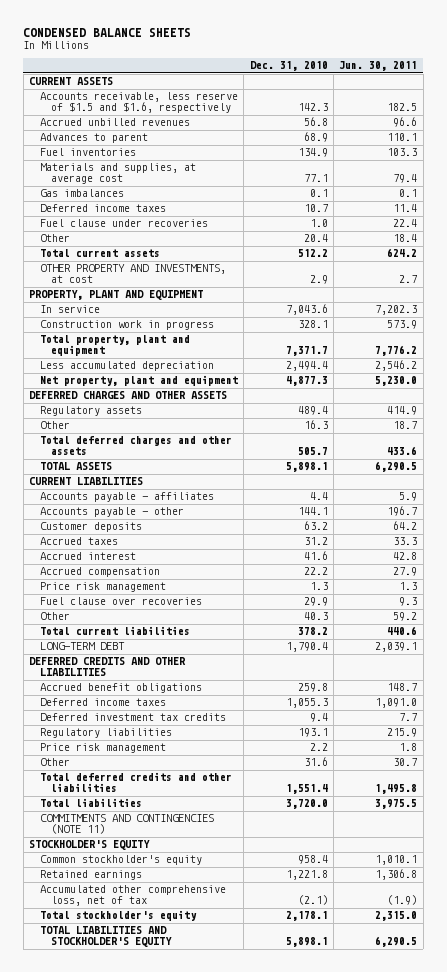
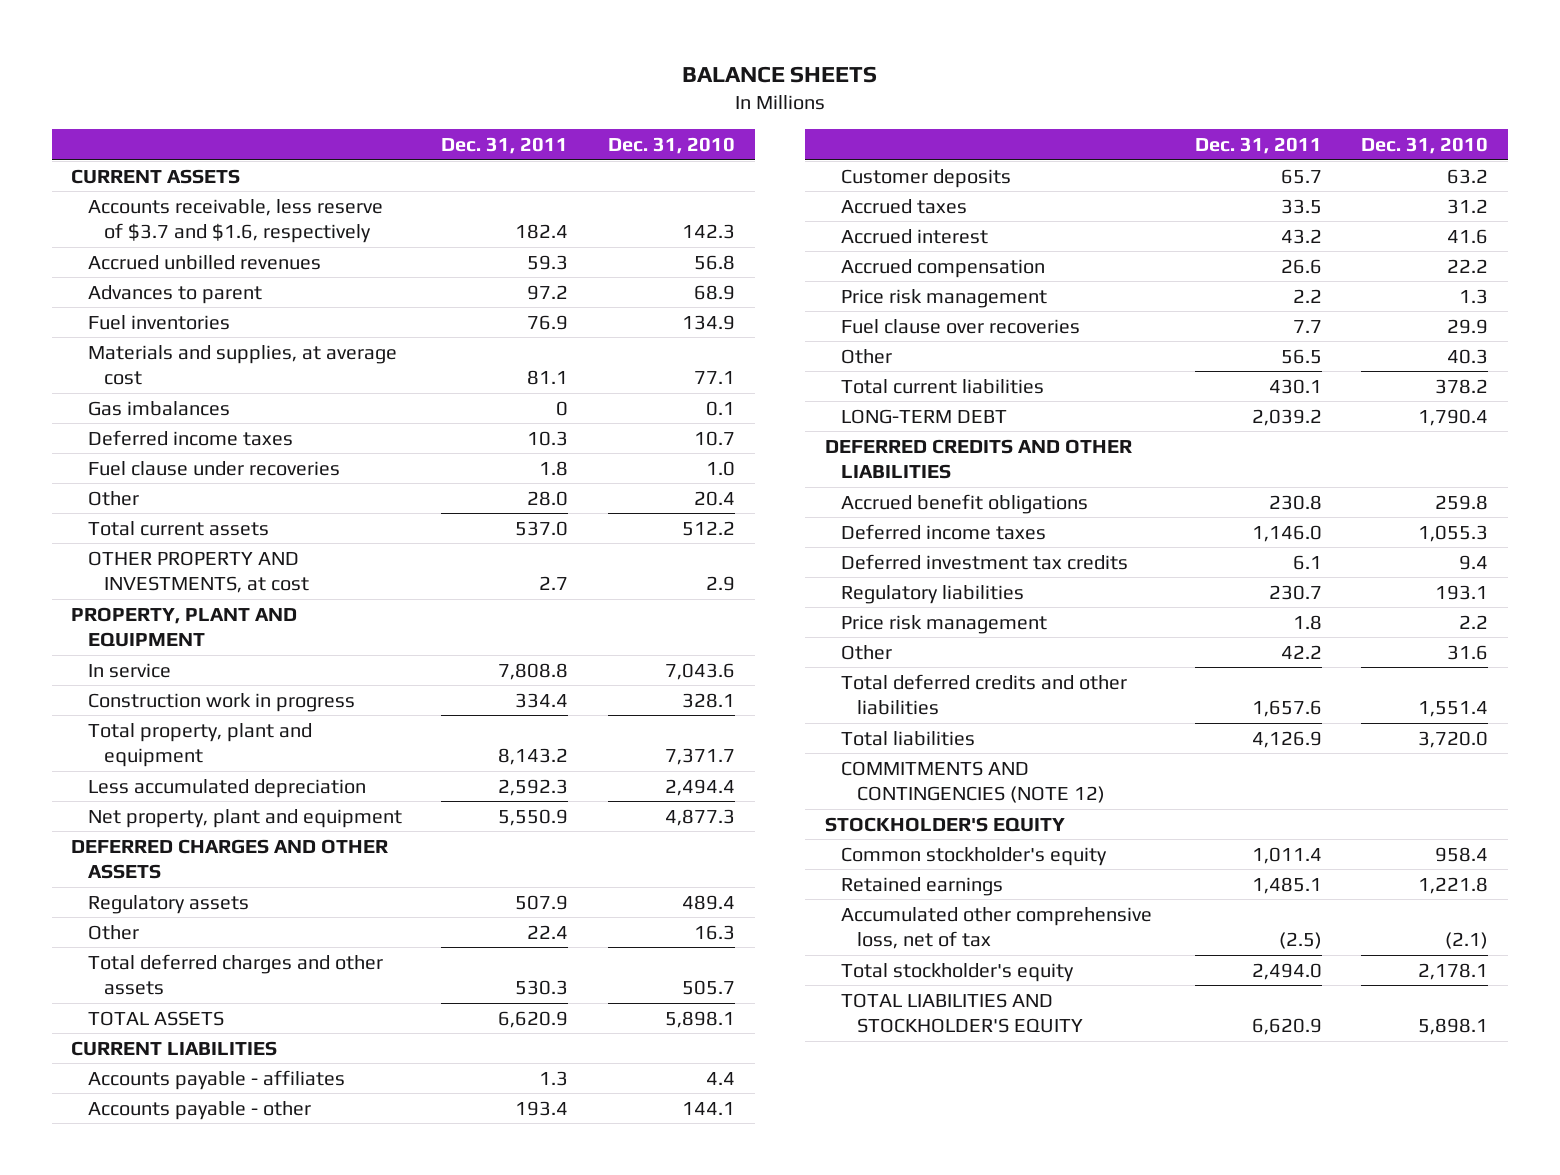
[23,28,192,38] CONDENSED BALANCE SHEETS -> [681,66,877,84] BALANCE SHEETS
[339,61,418,72] Jun. 30, 2011 -> none
none -> [441,136,569,154] Dec. 31, 2011
[40,92,239,114] Accounts receivable, less reserve of $1.5 and $1.6, respectively -> [87,198,383,244] Accounts receivable, less reserve of $3.7 and $1.6, respectively
[40,814,215,835] COMMITMENTS AND CONTINGENCIES (NOTE 11) -> [840,760,1106,804] COMMITMENTS AND CONTINGENCIES (NOTE 12)

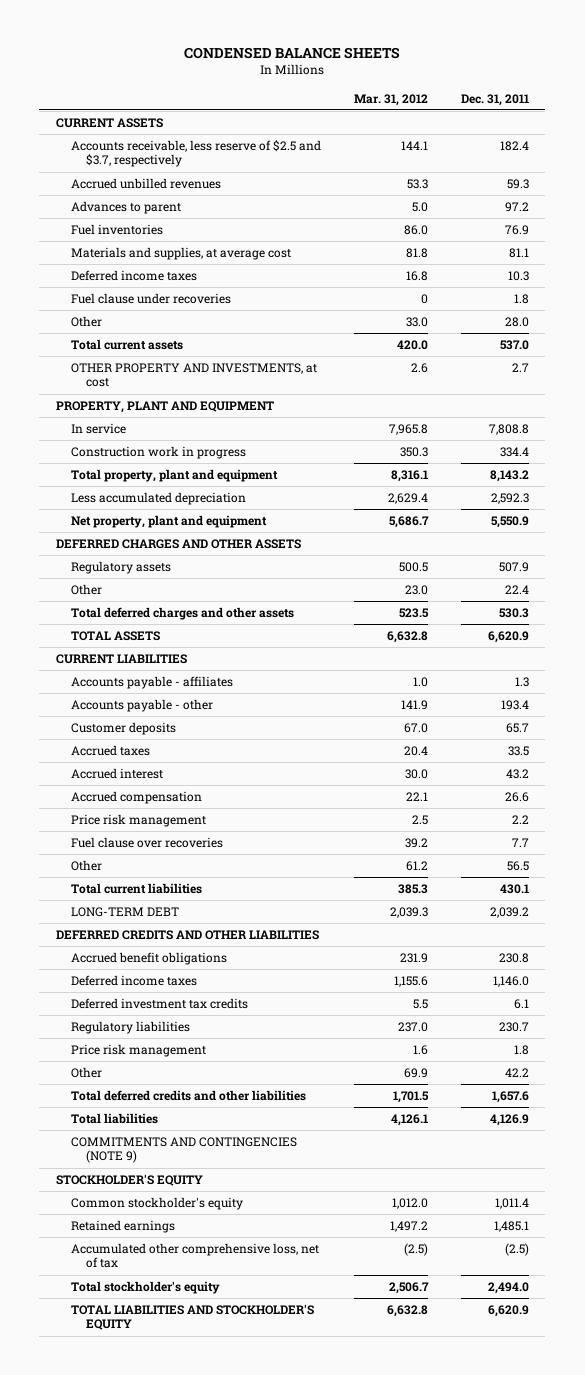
[681,66,877,84] BALANCE SHEETS -> [184,47,401,60] CONDENSED BALANCE SHEETS
[608,136,736,154] Dec. 31, 2010 -> none
none -> [353,93,428,106] Mar. 31, 2012
[87,198,383,244] Accounts receivable, less reserve of $3.7 and $1.6, respectively -> [70,139,321,168] Accounts receivable, less reserve of $2.5 and $3.7, respectively
[87,400,230,416] Gas imbalances -> none
[840,760,1106,804] COMMITMENTS AND CONTINGENCIES (NOTE 12) -> [70,1136,297,1164] COMMITMENTS AND CONTINGENCIES (NOTE 9)

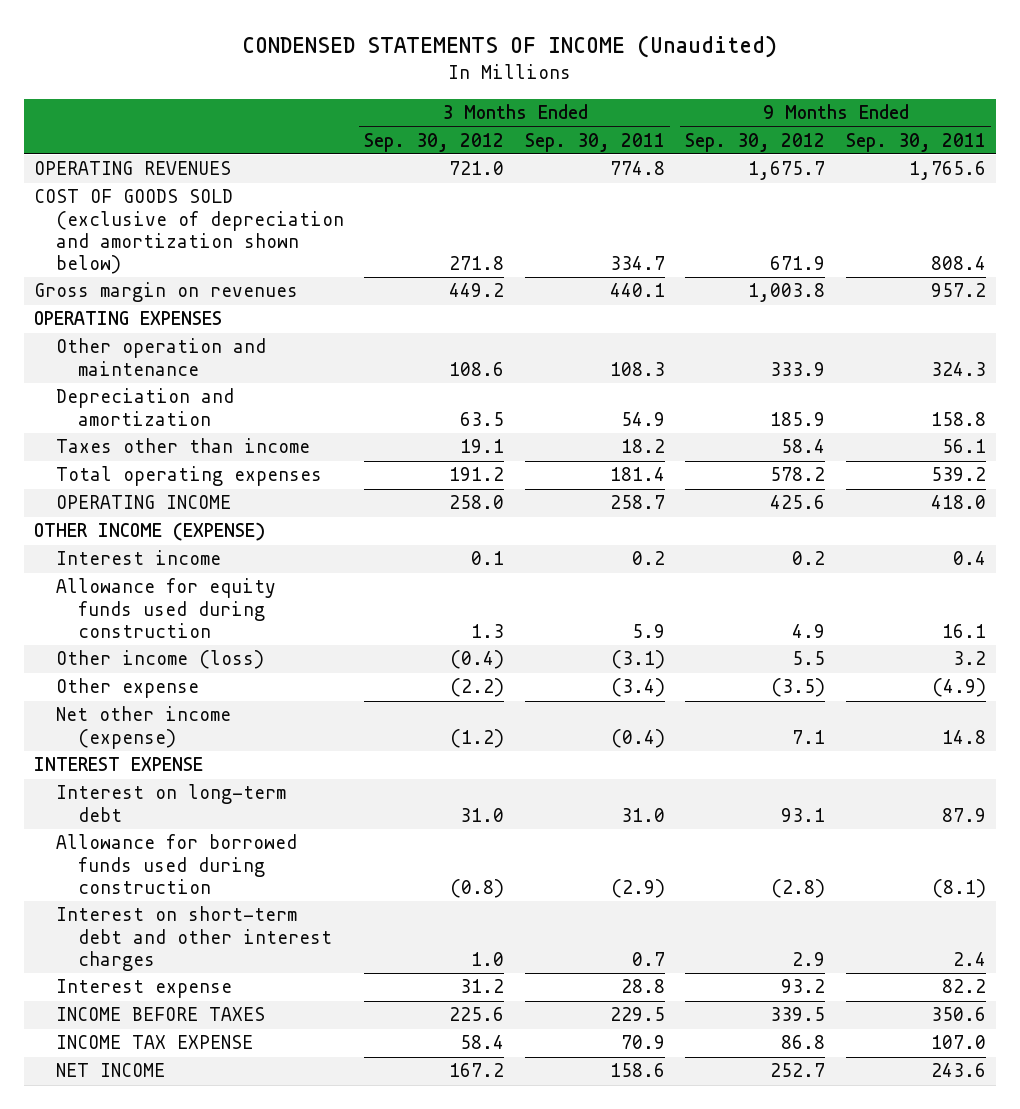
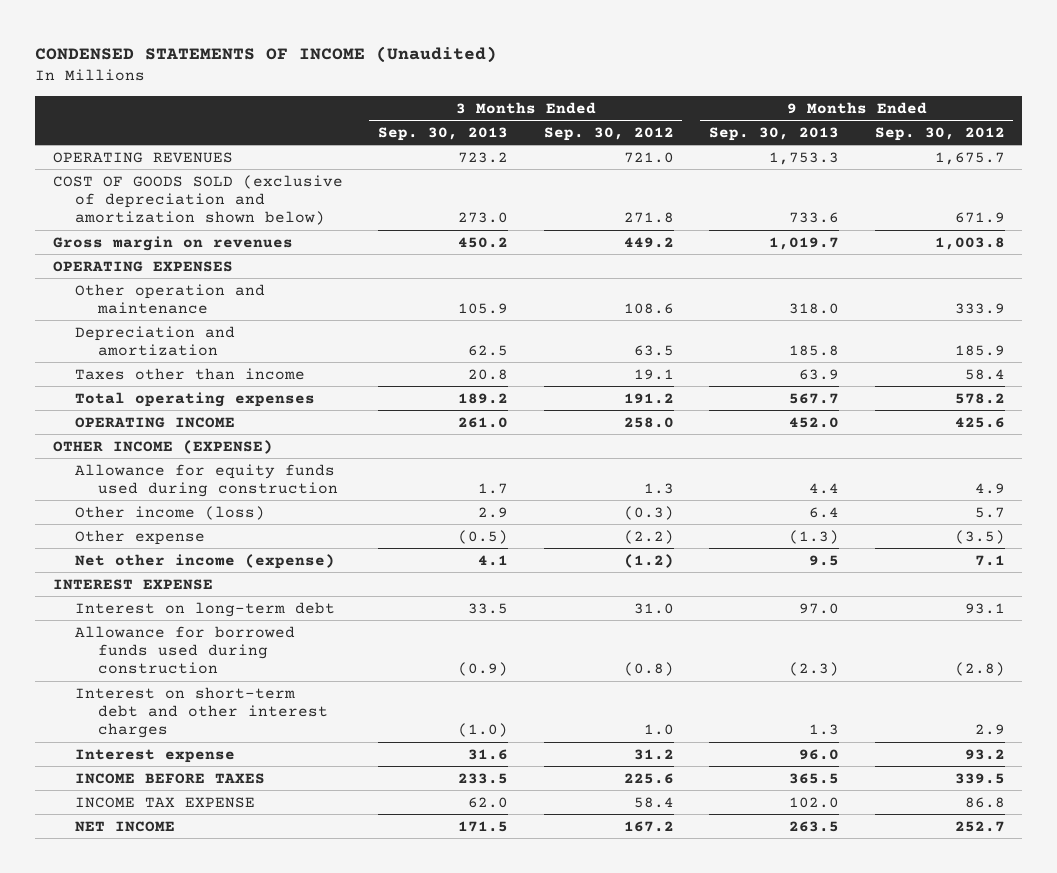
[524,132,665,152] Sep. 30, 2011 -> none
[845,132,986,152] Sep. 30, 2011 -> none
none -> [378,126,509,141] Sep. 30, 2013
none -> [709,126,840,141] Sep. 30, 2013
[55,550,221,566] Interest income -> none
[450,650,505,670] (0.4) -> [623,505,674,520] (0.3)
[792,651,826,666] 5.5 -> [974,506,1005,518] 5.7

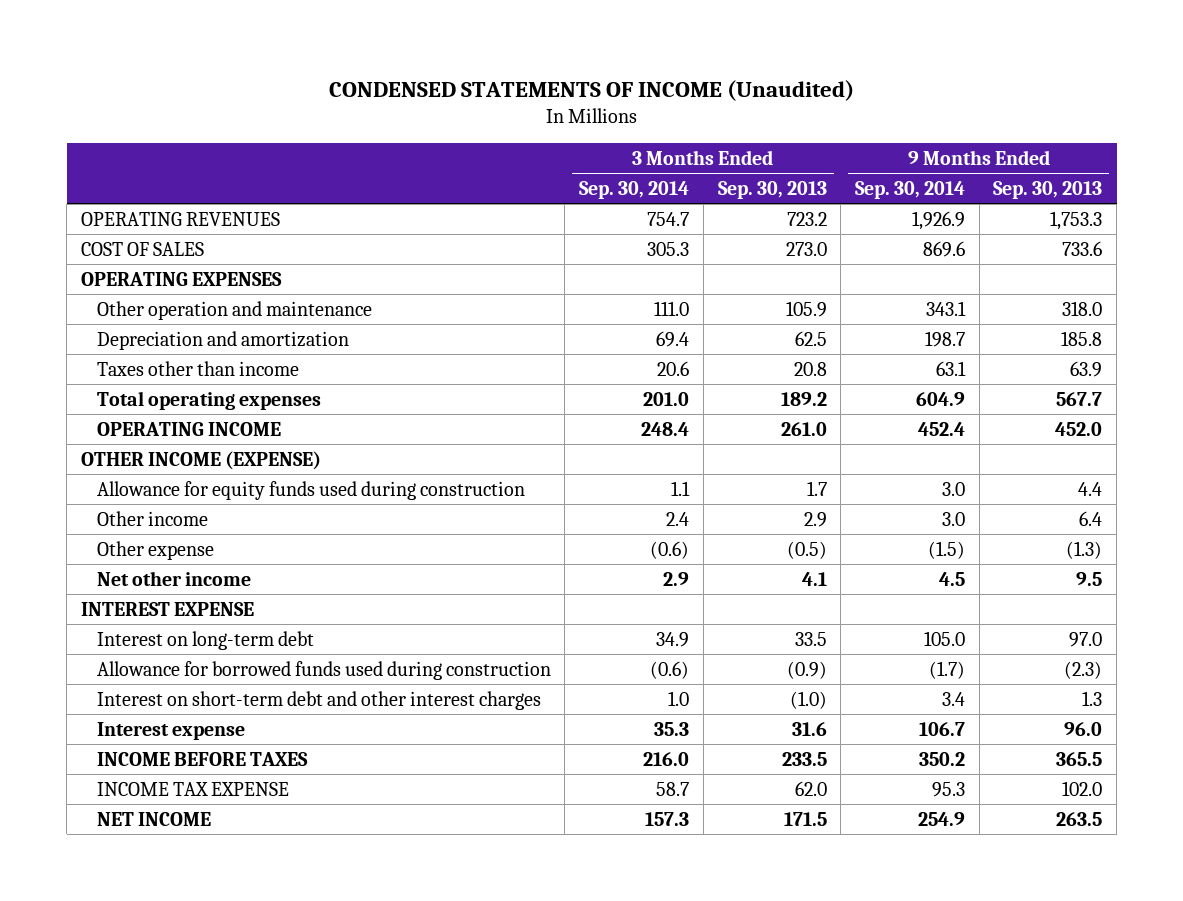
[543,126,674,141] Sep. 30, 2012 -> none
[874,126,1005,141] Sep. 30, 2012 -> none
none -> [579,180,690,199] Sep. 30, 2014
none -> [854,180,965,199] Sep. 30, 2014
[52,235,293,251] Gross margin on revenues -> none
[52,174,343,226] COST OF GOODS SOLD (exclusive of depreciation and amortization shown below) -> [80,241,204,256] COST OF SALES
[75,505,266,520] Other income (loss) -> [96,510,208,526] Other income
[75,553,336,569] Net other income (expense) -> [96,570,251,586] Net other income

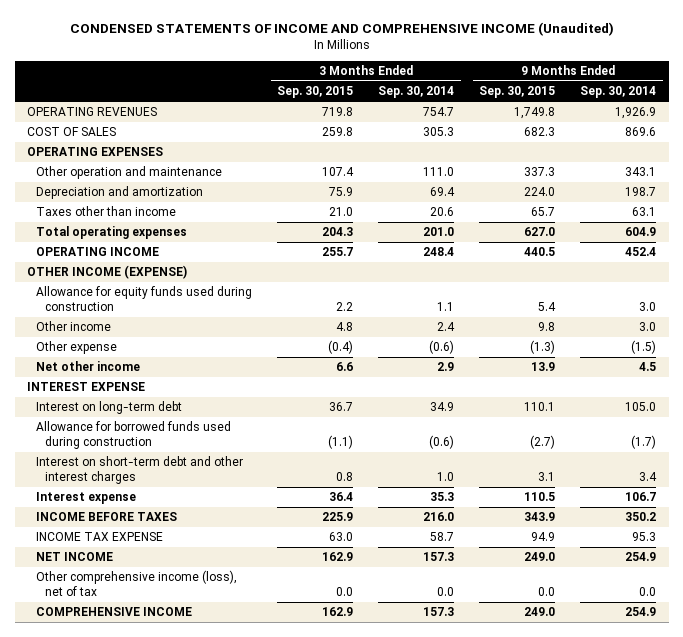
[328,79,854,101] CONDENSED STATEMENTS OF INCOME (Unaudited) -> [69,21,614,36] CONDENSED STATEMENTS OF INCOME AND COMPREHENSIVE INCOME (Unaudited)
[717,180,827,199] Sep. 30, 2013 -> none
[993,180,1103,199] Sep. 30, 2013 -> none
none -> [277,86,354,99] Sep. 30, 2015
none -> [479,86,556,99] Sep. 30, 2015
none -> [36,570,238,596] Other comprehensive income (loss), net of tax
none -> [36,607,193,617] COMPREHENSIVE INCOME

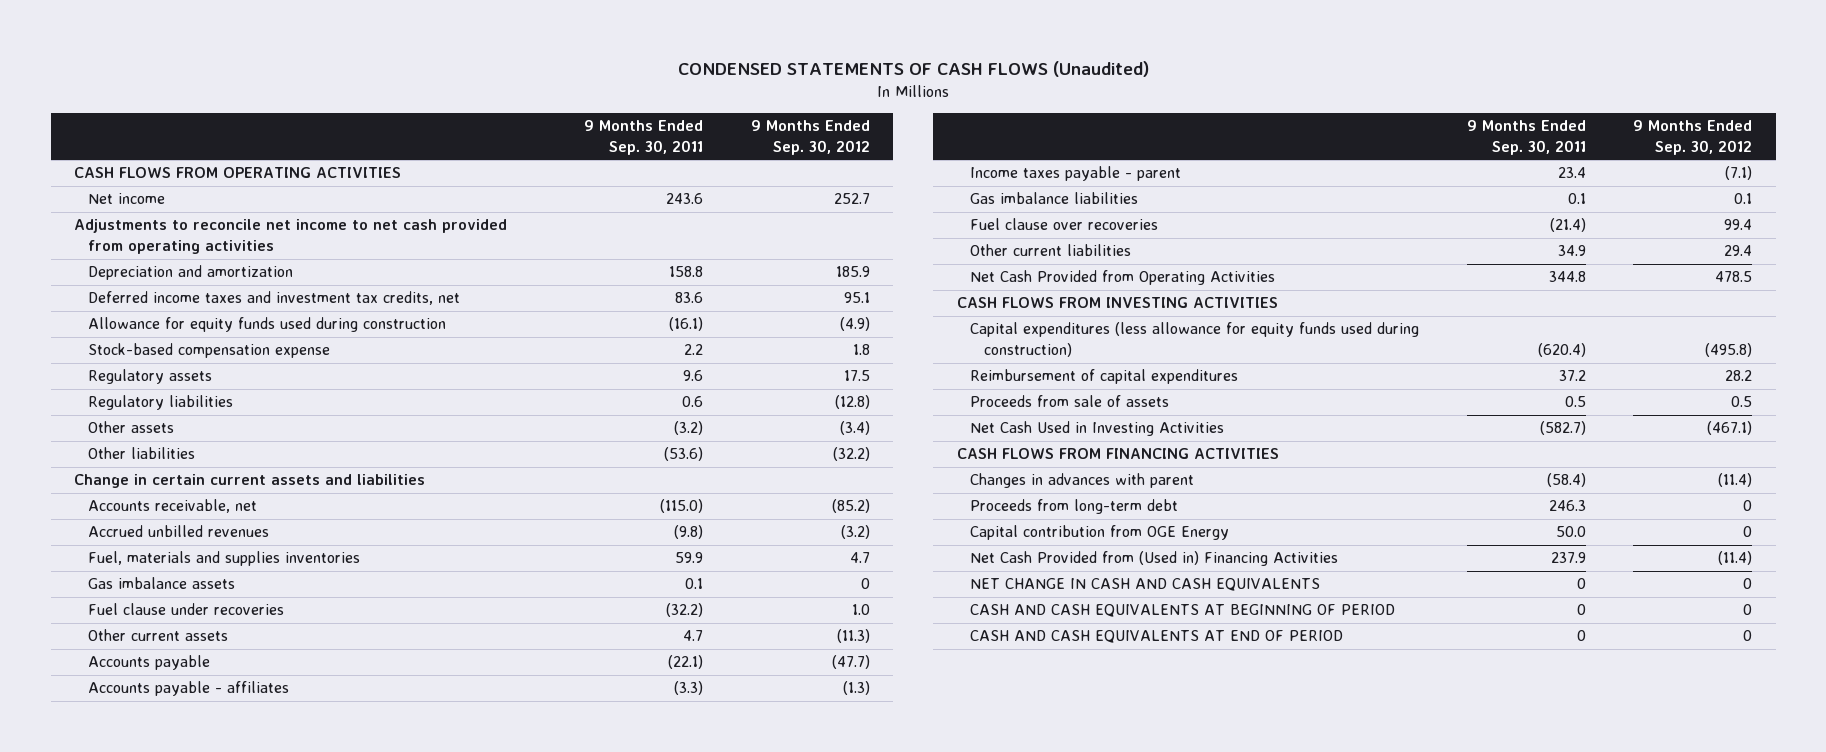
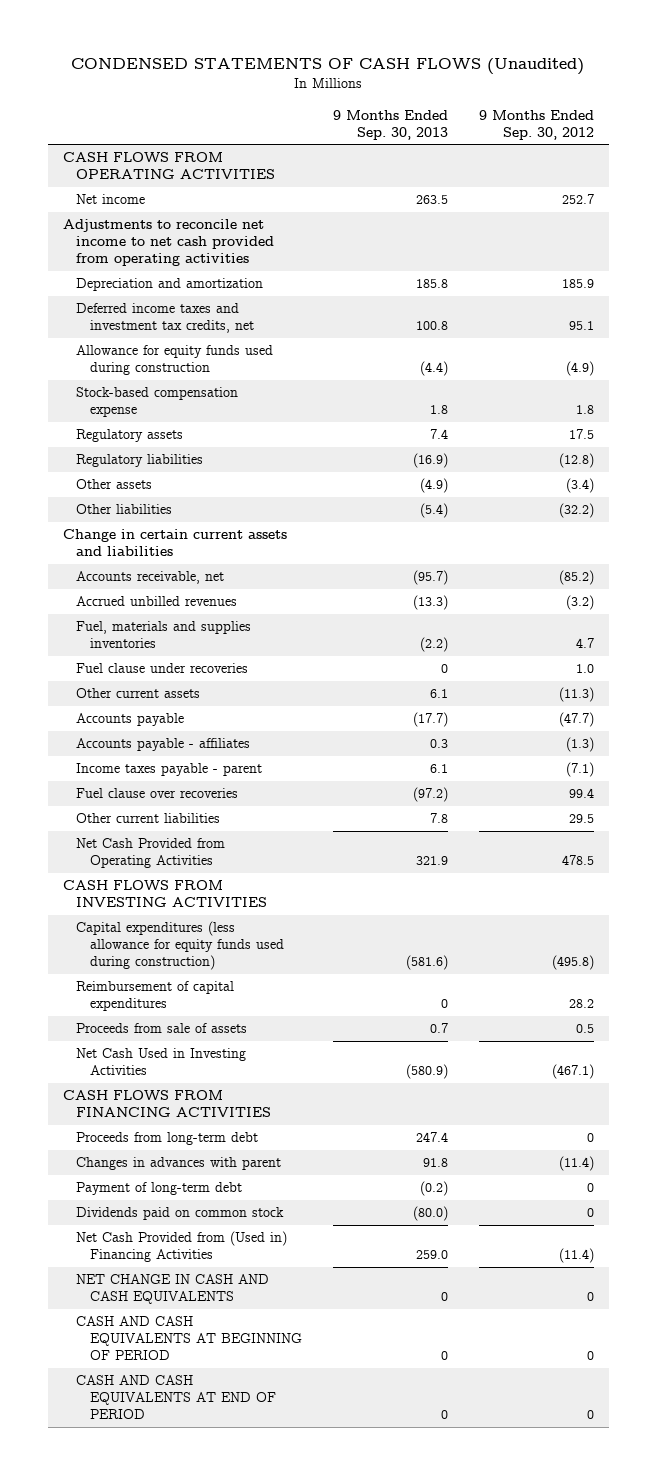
[584,120,704,155] 9 Months Ended Sep. 30, 2011 -> none
none -> [332,109,448,140] 9 Months Ended Sep. 30, 2013
[87,577,235,590] Gas imbalance assets -> none
[970,192,1139,205] Gas imbalance liabilities -> none
[1723,245,1752,257] 29.4 -> [568,814,594,824] 29.5
[970,525,1230,541] Capital contribution from OGE Energy -> none
[970,473,1195,489] Changes in advances with parent -> [76,1157,282,1171] Changes in advances with parent
none -> [76,1182,243,1196] Payment of long-term debt
none -> [76,1207,285,1221] Dividends paid on common stock

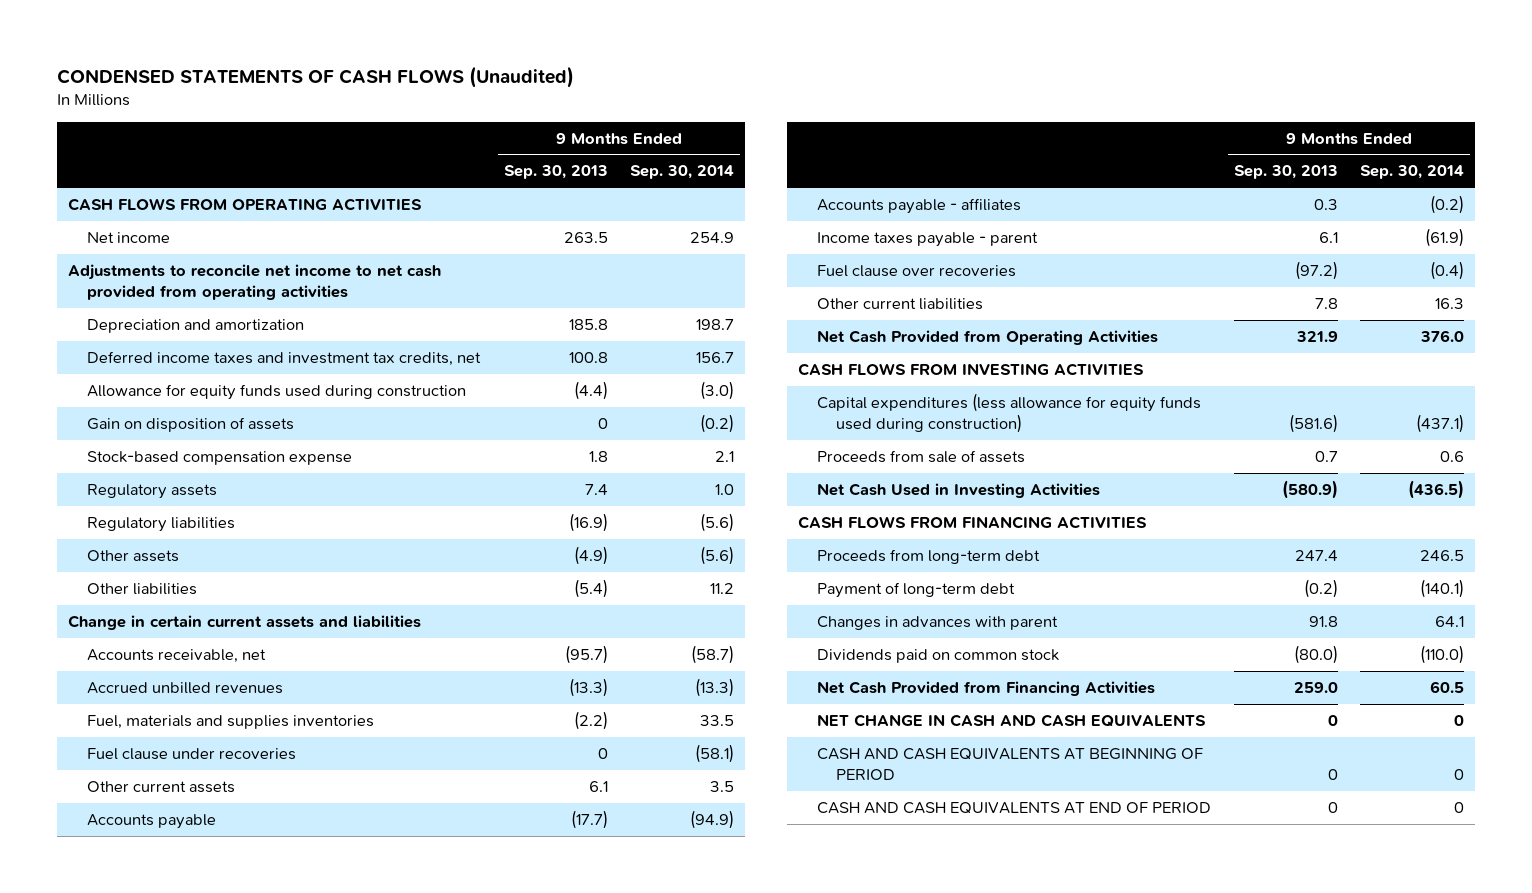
[478,109,594,140] 9 Months Ended Sep. 30, 2012 -> none
none -> [630,165,735,180] Sep. 30, 2014
none -> [87,417,295,433] Gain on disposition of assets
[76,981,235,1012] Reimbursement of capital expenditures -> none
[76,1157,282,1171] Changes in advances with parent -> [817,616,1059,631] Changes in advances with parent
[76,1231,288,1263] Net Cash Provided from (Used in) Financing Activities -> [817,681,1156,697] Net Cash Provided from Financing Activities

